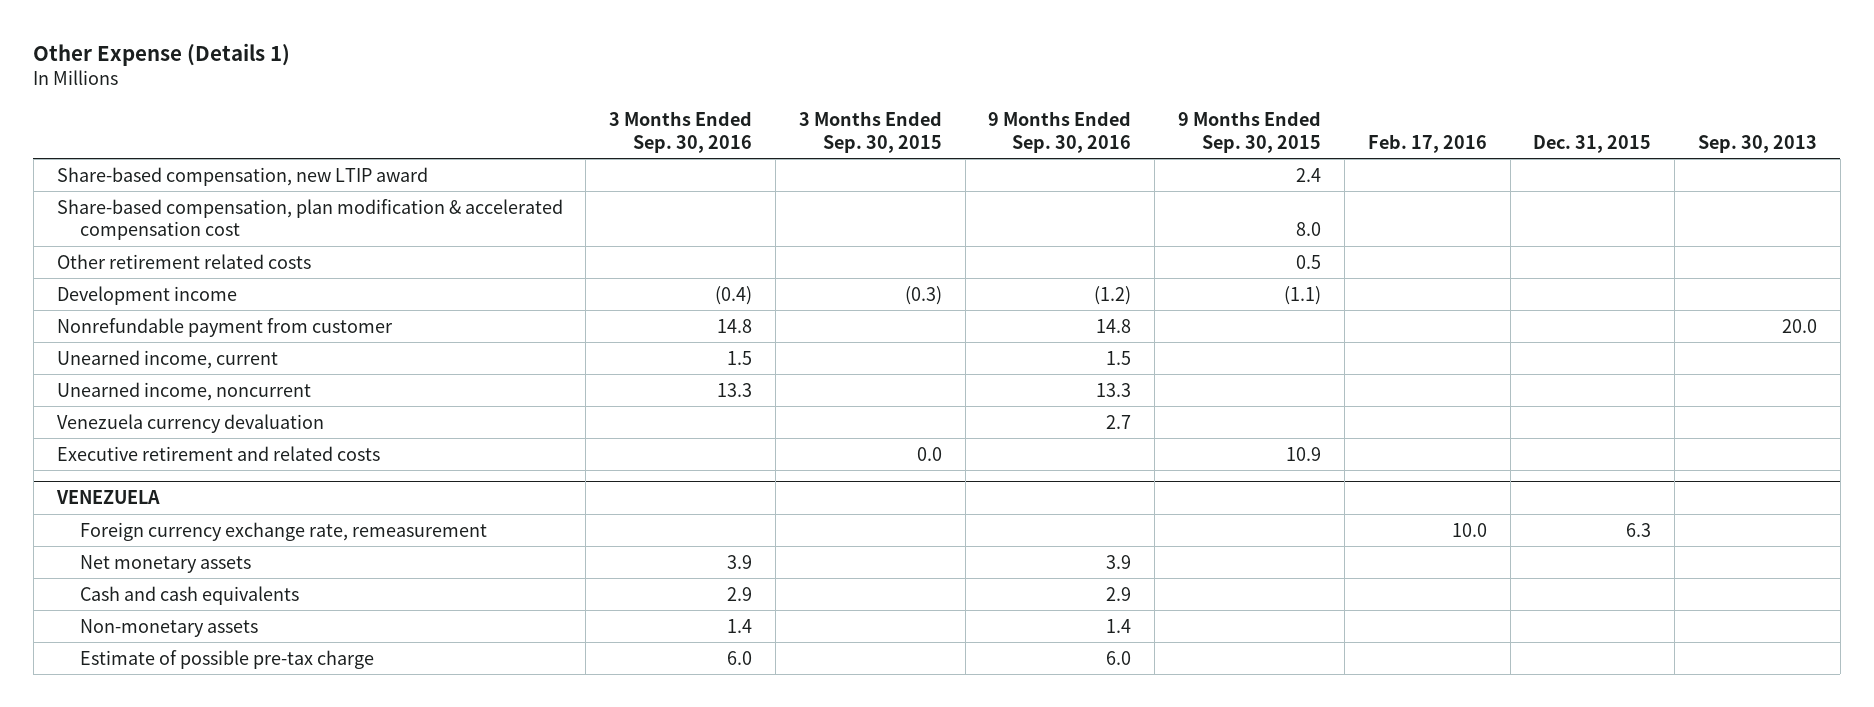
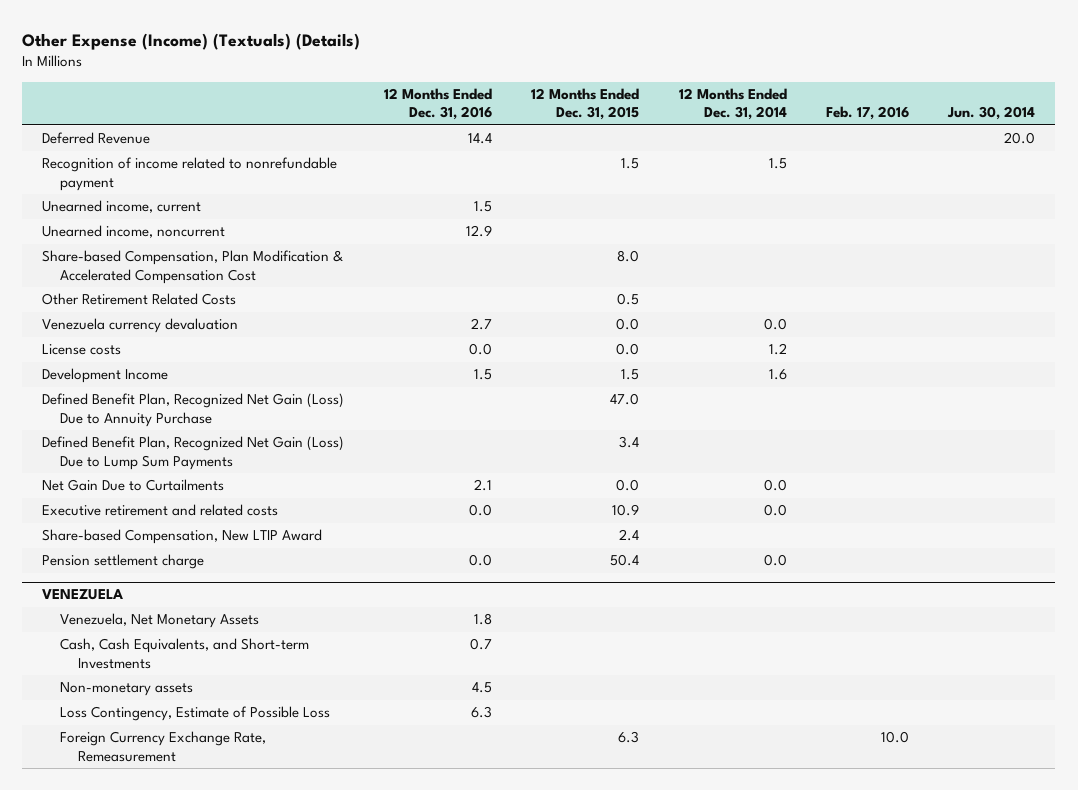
[33,42,291,66] Other Expense (Details 1) -> [22,33,361,51] Other Expense (Income) (Textuals) (Details)
[609,110,753,153] 3 Months Ended Sep. 30, 2016 -> none
[798,110,942,153] 3 Months Ended Sep. 30, 2015 -> none
[988,110,1132,153] 9 Months Ended Sep. 30, 2016 -> none
[1178,110,1322,153] 9 Months Ended Sep. 30, 2015 -> none
[1533,134,1652,153] Dec. 31, 2015 -> none
[1698,134,1818,153] Sep. 30, 2013 -> none
none -> [383,87,492,121] 12 Months Ended Dec. 31, 2016
none -> [531,87,640,121] 12 Months Ended Dec. 31, 2015
none -> [678,87,787,121] 12 Months Ended Dec. 31, 2014
none -> [947,106,1036,121] Jun. 30, 2014
[56,166,428,186] Share-based compensation, new LTIP award -> none
[56,198,563,241] Share-based compensation, plan modification & accelerated compensation cost -> none
[56,253,311,269] Other retirement related costs -> none
[56,285,237,305] Development income -> none
[56,317,393,337] Nonrefundable payment from customer -> [42,132,151,145] Deferred Revenue
none -> [42,157,338,191] Recognition of income related to nonrefundable payment
none -> [42,250,344,284] Share-based Compensation, Plan Modification & Accelerated Compensation Cost
none -> [42,293,237,306] Other Retirement Related Costs
none -> [42,344,122,356] License costs
none -> [42,368,169,384] Development Income
none -> [42,393,345,427] Defined Benefit Plan, Recognized Net Gain (Loss) Due to Annuity Purchase
none -> [42,436,345,470] Defined Benefit Plan, Recognized Net Gain (Loss) Due to Lump Sum Payments
none -> [42,479,225,492] Net Gain Due to Curtailments
none -> [42,529,323,545] Share-based Compensation, New LTIP Award
none -> [42,554,205,570] Pension settlement charge
[80,521,488,541] Foreign currency exchange rate, remeasurement -> none
[80,554,252,573] Net monetary assets -> [60,613,260,629] Venezuela, Net Monetary Assets
[80,585,300,605] Cash and cash equivalents -> [60,638,310,669] Cash, Cash Equivalents, and Short-term Investments
[80,649,375,669] Estimate of possible pre-tax charge -> [60,706,331,722] Loss Contingency, Estimate of Possible Loss
none -> [60,731,267,762] Foreign Currency Exchange Rate, Remeasurement

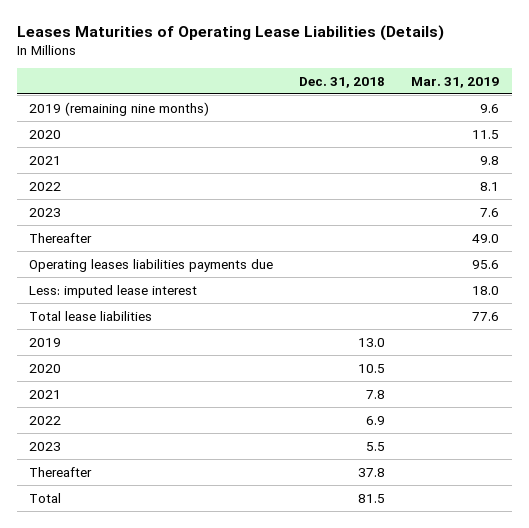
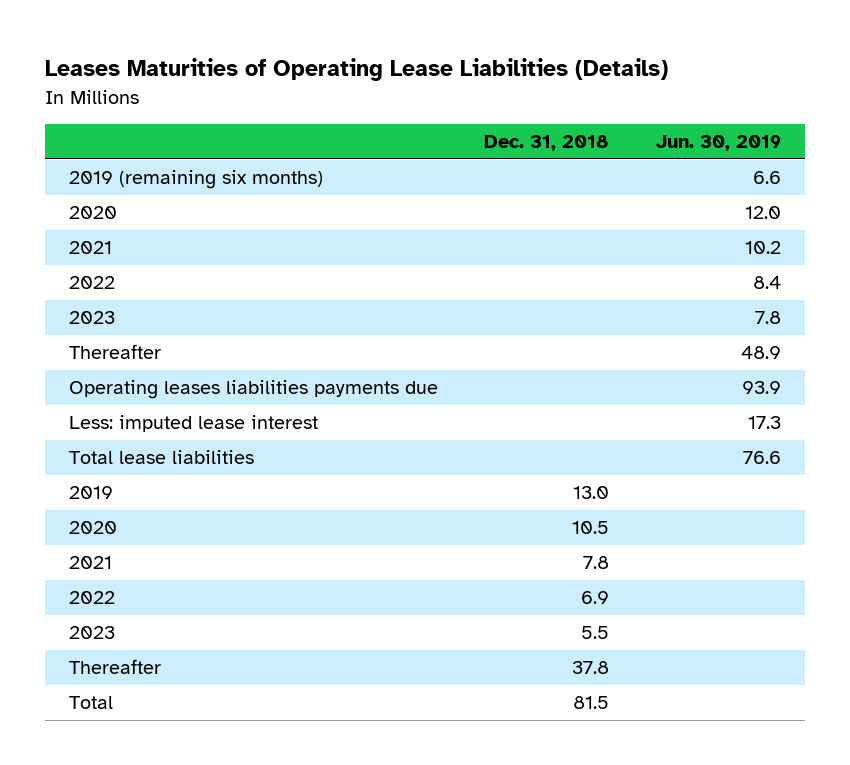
[411,76,500,88] Mar. 31, 2019 -> none
none -> [656,135,782,152] Jun. 30, 2019
[29,101,210,116] 2019 (remaining nine months) -> [68,170,323,190] 2019 (remaining six months)

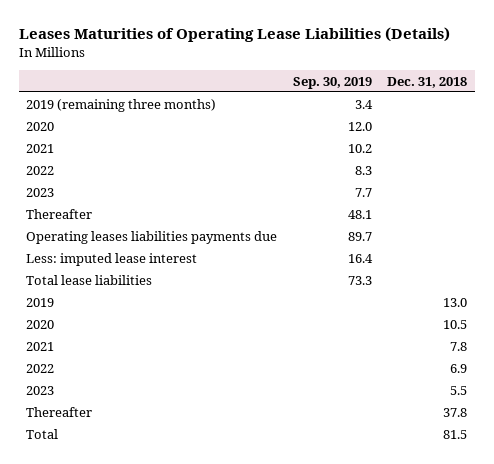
[656,135,782,152] Jun. 30, 2019 -> none
none -> [292,76,372,89] Sep. 30, 2019
[68,170,323,190] 2019 (remaining six months) -> [26,98,217,112] 2019 (remaining three months)

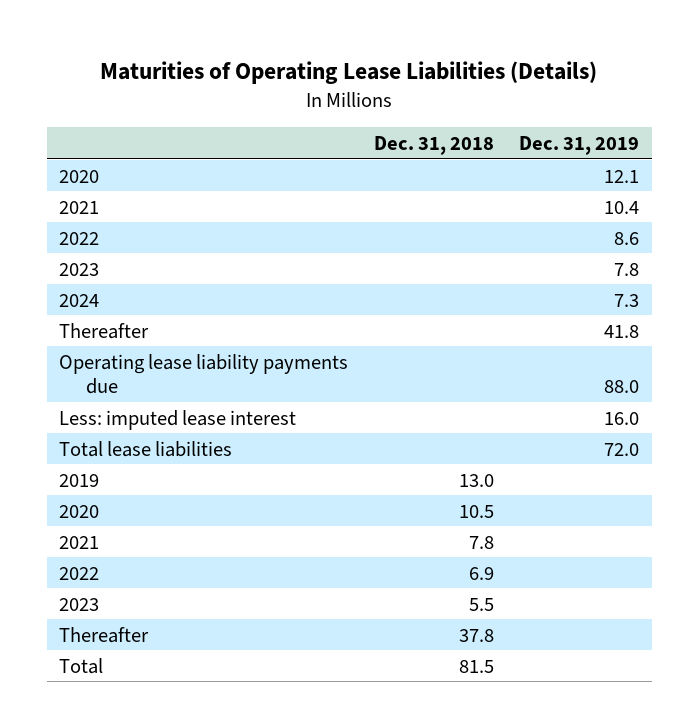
[18,27,450,43] Leases Maturities of Operating Lease Liabilities (Details) -> [100,60,598,84] Maturities of Operating Lease Liabilities (Details)
[292,76,372,89] Sep. 30, 2019 -> none
none -> [519,135,640,155] Dec. 31, 2019
[26,98,217,112] 2019 (remaining three months) -> none
none -> [59,293,100,307] 2024
[26,230,278,244] Operating leases liabilities payments due -> [59,353,349,395] Operating lease liability payments due

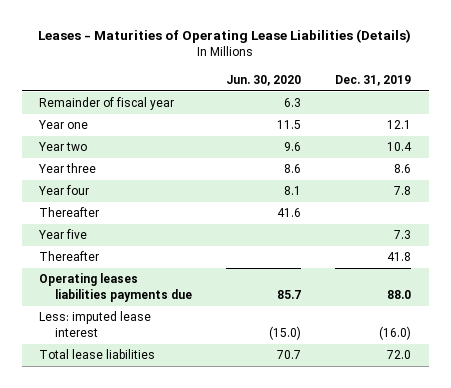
[100,60,598,84] Maturities of Operating Lease Liabilities (Details) -> [38,29,412,44] Leases - Maturities of Operating Lease Liabilities (Details)
[373,135,494,155] Dec. 31, 2018 -> none
none -> [226,74,302,86] Jun. 30, 2020
none -> [39,97,175,111] Remainder of fiscal year
[59,169,100,183] 2020 -> [38,120,89,130] Year one
[59,200,100,214] 2021 -> [38,142,88,152] Year two
[59,231,100,245] 2022 -> [38,163,97,174] Year three
[59,262,100,276] 2023 -> [38,185,90,196] Year four
[59,626,150,643] Thereafter -> [39,207,100,218] Thereafter
[59,293,100,307] 2024 -> [38,229,88,240] Year five
[59,353,349,395] Operating lease liability payments due -> [39,273,192,302] Operating leases liabilities payments due
[604,411,640,425] 16.0 -> [379,325,412,340] (16.0)
[59,473,100,487] 2019 -> none
[59,504,100,518] 2020 -> none
[59,535,100,549] 2021 -> none
[59,566,100,580] 2022 -> none
[59,597,100,611] 2023 -> none
[59,657,104,674] Total -> none

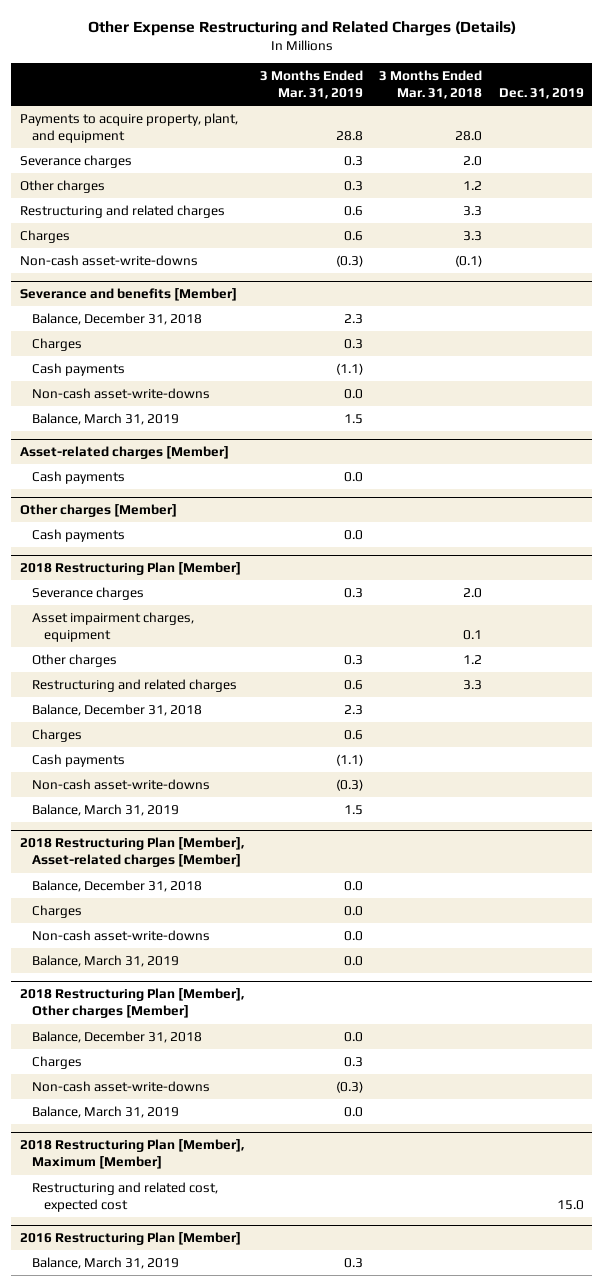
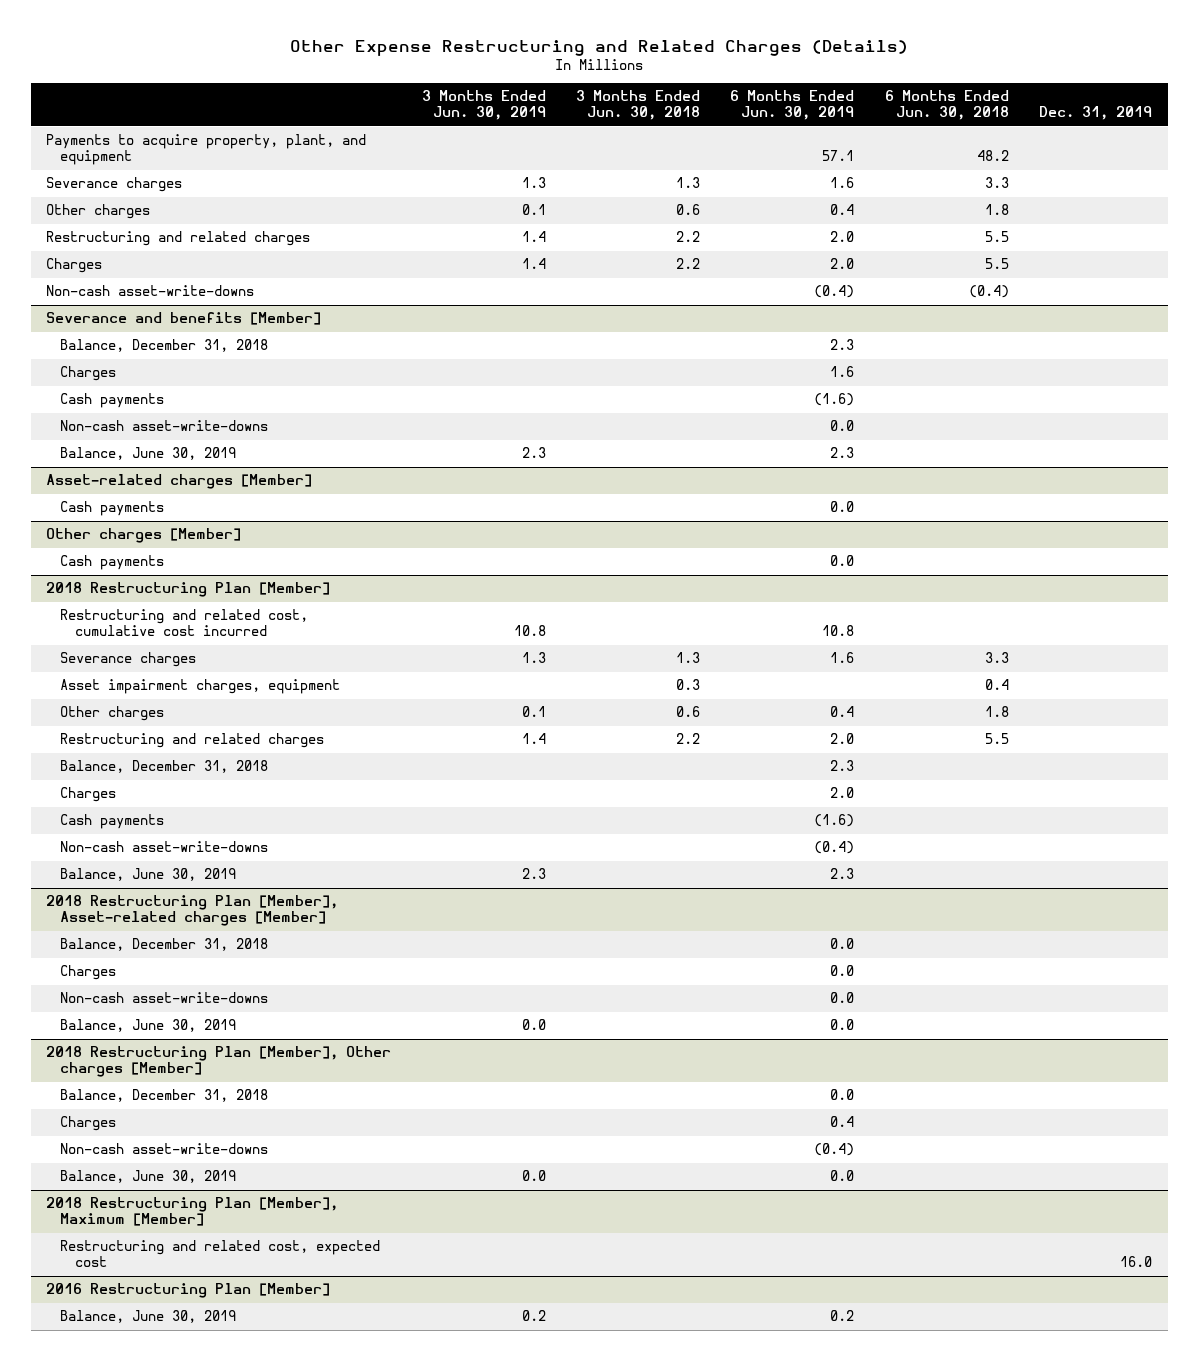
[259,70,363,100] 3 Months Ended Mar. 31, 2019 -> none
[379,70,483,100] 3 Months Ended Mar. 31, 2018 -> none
none -> [421,90,546,121] 3 Months Ended Jun. 30, 2019
none -> [576,90,701,121] 3 Months Ended Jun. 30, 2018
none -> [730,90,855,121] 6 Months Ended Jun. 30, 2019
none -> [884,90,1009,121] 6 Months Ended Jun. 30, 2018
[31,412,179,425] Balance, March 31, 2019 -> [60,447,237,461] Balance, June 30, 2019
none -> [60,609,309,637] Restructuring and related cost, cumulative cost incurred
[31,803,179,816] Balance, March 31, 2019 -> [60,868,237,882] Balance, June 30, 2019
[31,954,179,967] Balance, March 31, 2019 -> [60,1019,237,1033] Balance, June 30, 2019
[31,1105,179,1118] Balance, March 31, 2019 -> [60,1170,237,1184] Balance, June 30, 2019
[556,1199,584,1210] 15.0 -> [1120,1256,1153,1268] 16.0
[31,1256,179,1269] Balance, March 31, 2019 -> [60,1310,237,1324] Balance, June 30, 2019

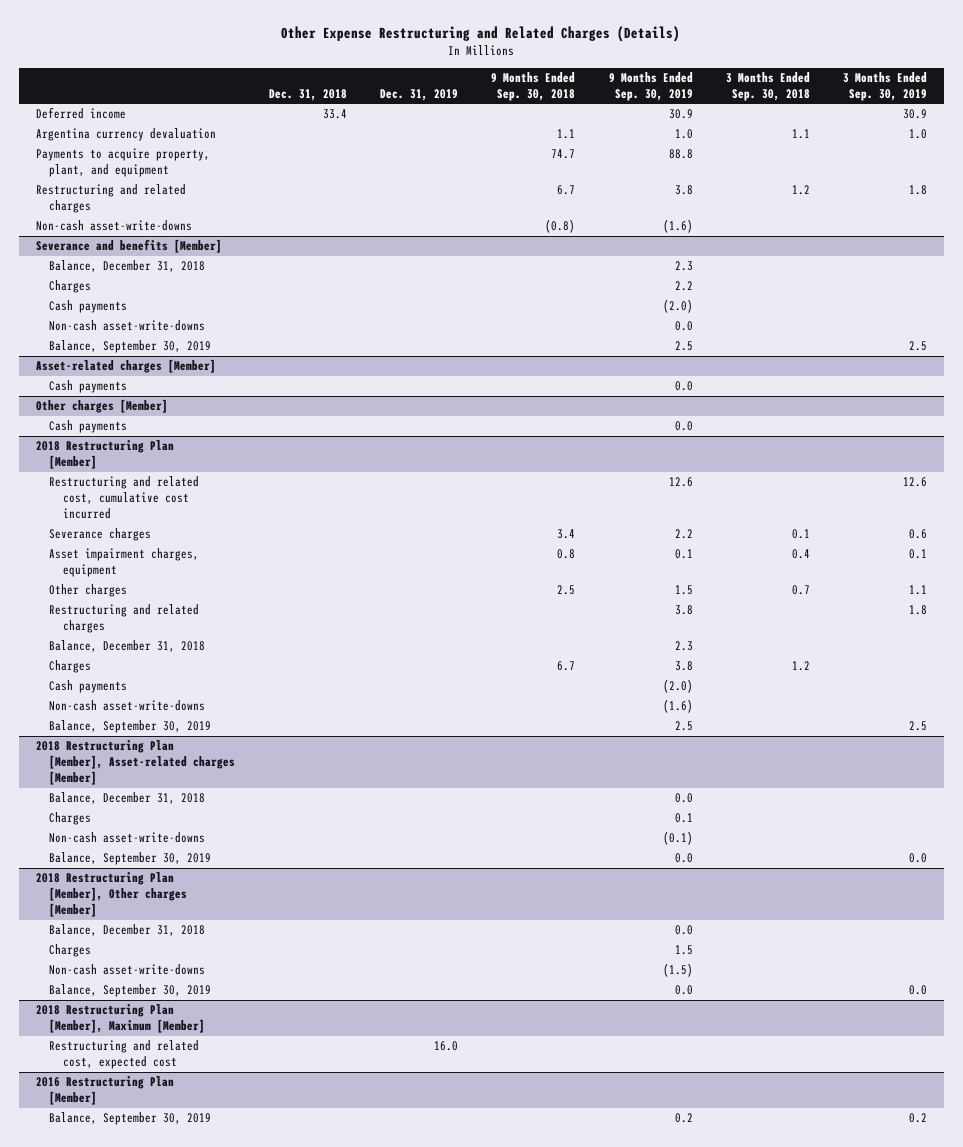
[421,90,546,121] 3 Months Ended Jun. 30, 2019 -> none
[576,90,701,121] 3 Months Ended Jun. 30, 2018 -> none
[730,90,855,121] 6 Months Ended Jun. 30, 2019 -> none
[884,90,1009,121] 6 Months Ended Jun. 30, 2018 -> none
none -> [268,88,347,101] Dec. 31, 2018
none -> [491,71,576,101] 9 Months Ended Sep. 30, 2018
none -> [608,71,693,101] 9 Months Ended Sep. 30, 2019
none -> [725,71,810,101] 3 Months Ended Sep. 30, 2018
none -> [843,71,928,101] 3 Months Ended Sep. 30, 2019
none -> [35,107,126,120] Deferred income
none -> [35,128,216,142] Argentina currency devaluation
[46,177,183,193] Severance charges -> none
[46,204,151,220] Other charges -> none
[46,258,103,274] Charges -> none
[60,447,237,461] Balance, June 30, 2019 -> [49,340,212,354] Balance, September 30, 2019
[60,868,237,882] Balance, June 30, 2019 -> [49,720,212,734] Balance, September 30, 2019
[60,1019,237,1033] Balance, June 30, 2019 -> [49,852,212,866] Balance, September 30, 2019
[60,1170,237,1184] Balance, June 30, 2019 -> [49,984,212,998] Balance, September 30, 2019
[60,1310,237,1324] Balance, June 30, 2019 -> [49,1112,212,1126] Balance, September 30, 2019

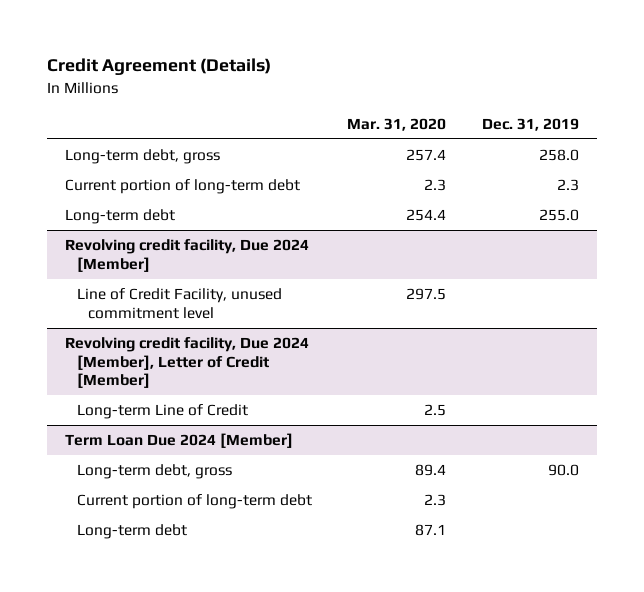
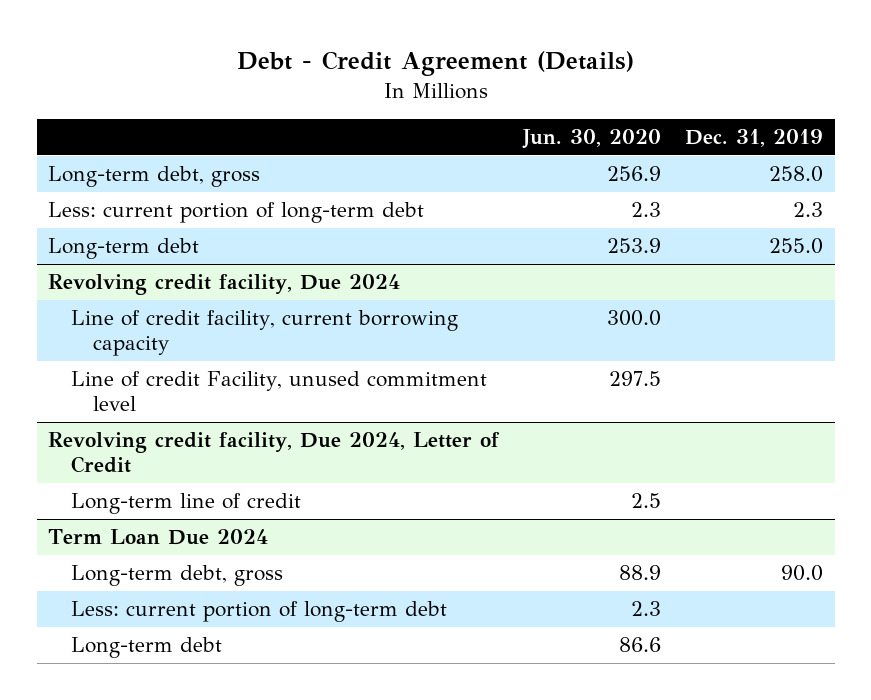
[47,58,272,76] Credit Agreement (Details) -> [236,51,634,77] Debt - Credit Agreement (Details)
[347,117,447,131] Mar. 31, 2020 -> none
none -> [522,129,662,150] Jun. 30, 2020
[64,179,300,195] Current portion of long-term debt -> [48,202,425,224] Less: current portion of long-term debt
[64,239,309,272] Revolving credit facility, Due 2024 [Member] -> [48,274,401,296] Revolving credit facility, Due 2024
none -> [70,310,458,357] Line of credit facility, current borrowing capacity
[76,288,282,319] Line of Credit Facility, unused commitment level -> [70,371,487,412] Line of credit Facility, unused commitment level
[64,337,309,388] Revolving credit facility, Due 2024 [Member], Letter of Credit [Member] -> [48,432,501,474] Revolving credit facility, Due 2024, Letter of Credit
[76,404,248,420] Long-term Line of Credit -> [70,493,301,515] Long-term line of credit
[64,433,293,449] Term Loan Due 2024 [Member] -> [48,529,269,546] Term Loan Due 2024
[76,494,312,510] Current portion of long-term debt -> [70,601,447,623] Less: current portion of long-term debt

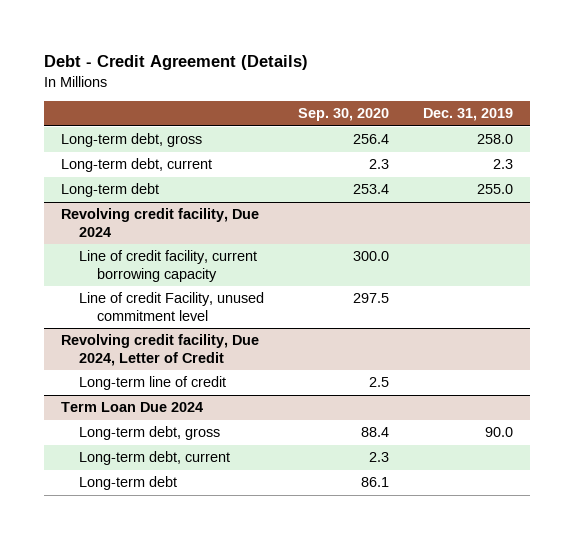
[522,129,662,150] Jun. 30, 2020 -> none
none -> [298,108,390,122] Sep. 30, 2020
[48,202,425,224] Less: current portion of long-term debt -> [61,158,213,173] Long-term debt, current
[70,601,447,623] Less: current portion of long-term debt -> [79,451,231,466] Long-term debt, current

